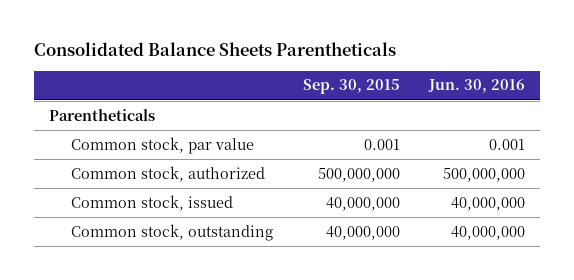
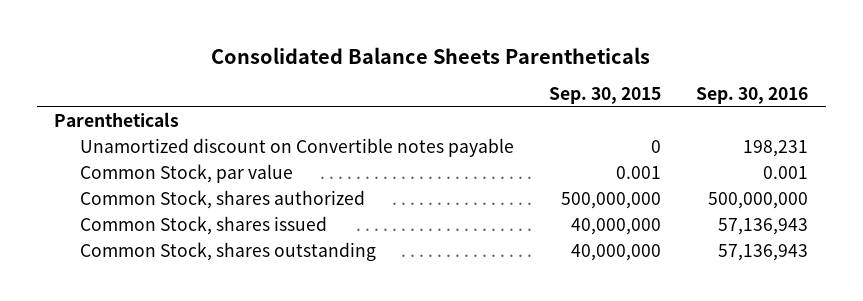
[428,79,526,94] Jun. 30, 2016 -> none
none -> [696,87,809,105] Sep. 30, 2016
none -> [79,138,514,158] Unamortized discount on Convertible notes payable
[71,136,255,154] Common stock, par value -> [79,164,293,184] Common Stock, par value
[71,165,266,182] Common stock, authorized -> [79,190,365,210] Common Stock, shares authorized
[71,194,234,211] Common stock, issued -> [79,216,327,236] Common Stock, shares issued
[71,223,274,241] Common stock, outstanding -> [79,242,376,262] Common Stock, shares outstanding

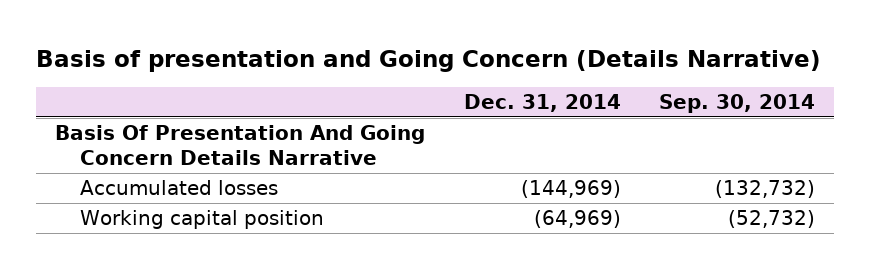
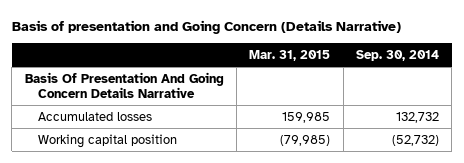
[463,94,621,113] Dec. 31, 2014 -> none
none -> [249,50,331,62] Mar. 31, 2015
[714,180,815,199] (132,732) -> [395,111,439,123] 132,732

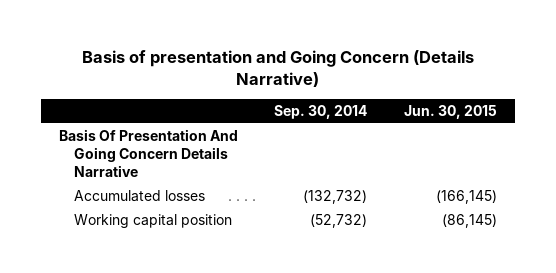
[249,50,331,62] Mar. 31, 2015 -> none
none -> [403,105,497,120] Jun. 30, 2015
[395,111,439,123] 132,732 -> [303,189,368,204] (132,732)

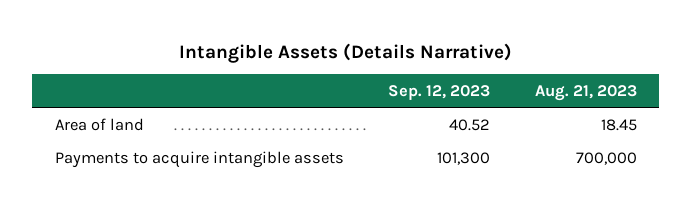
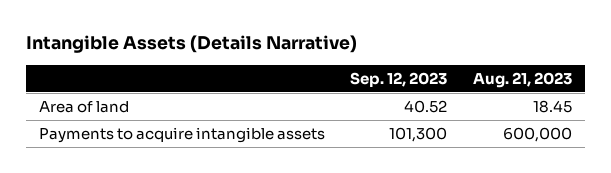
[575,151,637,165] 700,000 -> [502,127,572,143] 600,000

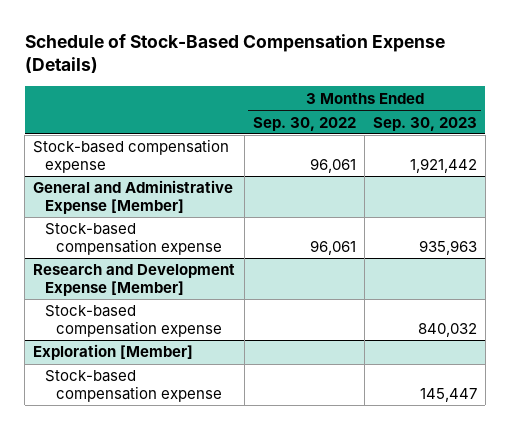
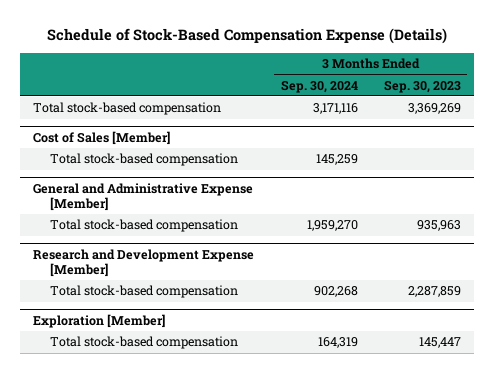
[252,116,356,131] Sep. 30, 2022 -> none
none -> [280,79,358,93] Sep. 30, 2024
[33,139,230,173] Stock-based compensation expense -> [33,102,222,116] Total stock-based compensation
[409,157,477,173] 1,921,442 -> [407,103,461,115] 3,369,269
none -> [33,130,171,145] Cost of Sales [Member]
none -> [50,153,239,167] Total stock-based compensation
[44,223,222,255] Stock-based compensation expense -> [50,219,239,233] Total stock-based compensation
[44,305,222,337] Stock-based compensation expense -> [50,285,239,299] Total stock-based compensation
[417,322,477,337] 840,032 -> [407,286,461,298] 2,287,859
[44,370,222,402] Stock-based compensation expense -> [50,336,239,350] Total stock-based compensation

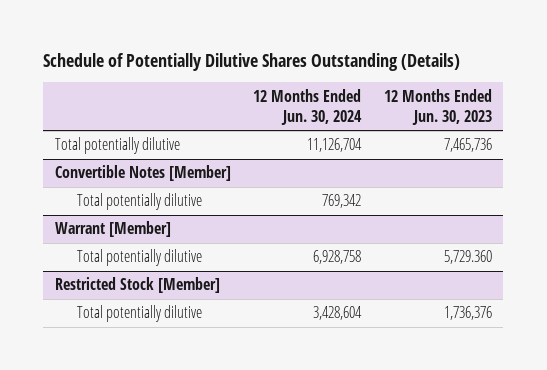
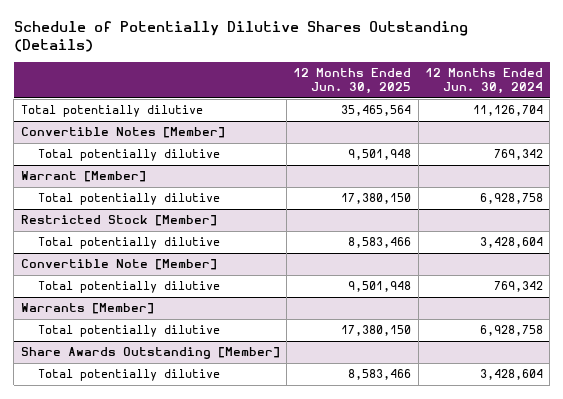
[383,88,492,125] 12 Months Ended Jun. 30, 2023 -> none
none -> [293,68,412,94] 12 Months Ended Jun. 30, 2025
none -> [20,259,217,271] Convertible Note [Member]
none -> [38,281,221,294] Total potentially dilutive
none -> [20,303,154,315] Warrants [Member]
none -> [38,325,221,338] Total potentially dilutive
none -> [20,347,280,360] Share Awards Outstanding [Member]
none -> [38,369,221,382] Total potentially dilutive

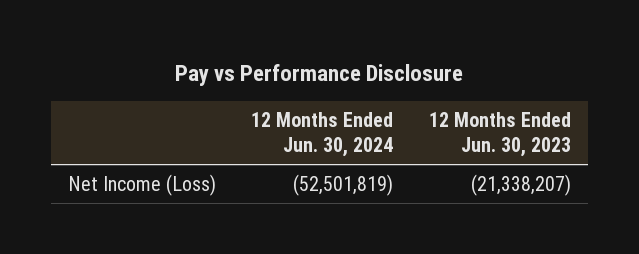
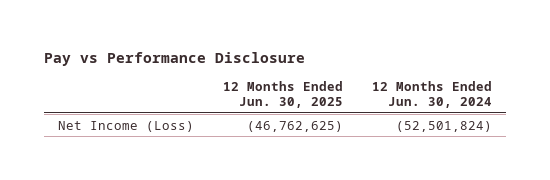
[428,112,571,158] 12 Months Ended Jun. 30, 2023 -> none
none -> [222,80,343,109] 12 Months Ended Jun. 30, 2025
[293,174,394,197] (52,501,819) -> [395,120,492,132] (52,501,824)

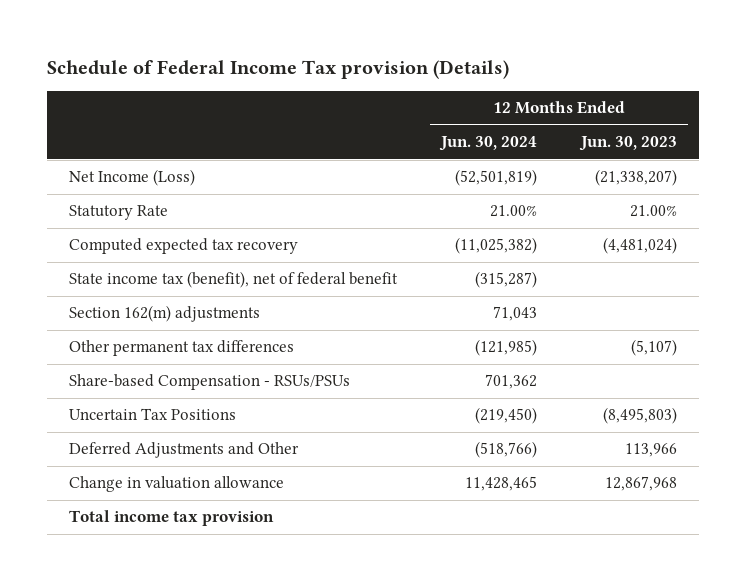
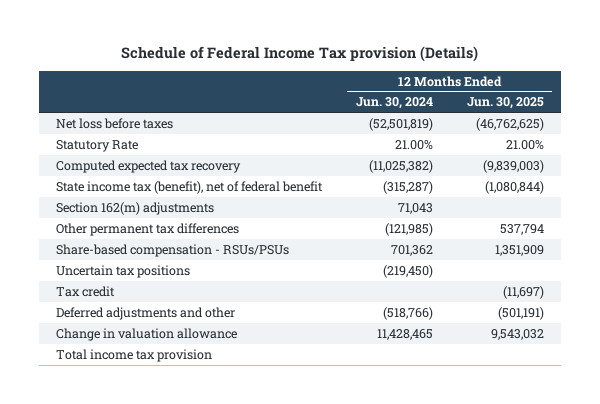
[578,136,677,152] Jun. 30, 2023 -> none
none -> [466,97,544,110] Jun. 30, 2025
[69,169,196,187] Net Income (Loss) -> [55,117,173,129] Net loss before taxes
[69,374,351,391] Share-based Compensation - RSUs/PSUs -> [55,243,289,257] Share-based compensation - RSUs/PSUs
[69,408,237,421] Uncertain Tax Positions -> [55,264,190,278] Uncertain tax positions
none -> [55,285,115,297] Tax credit
[69,442,300,459] Deferred Adjustments and Other -> [55,306,235,320] Deferred adjustments and other

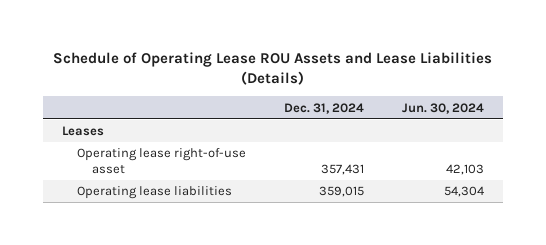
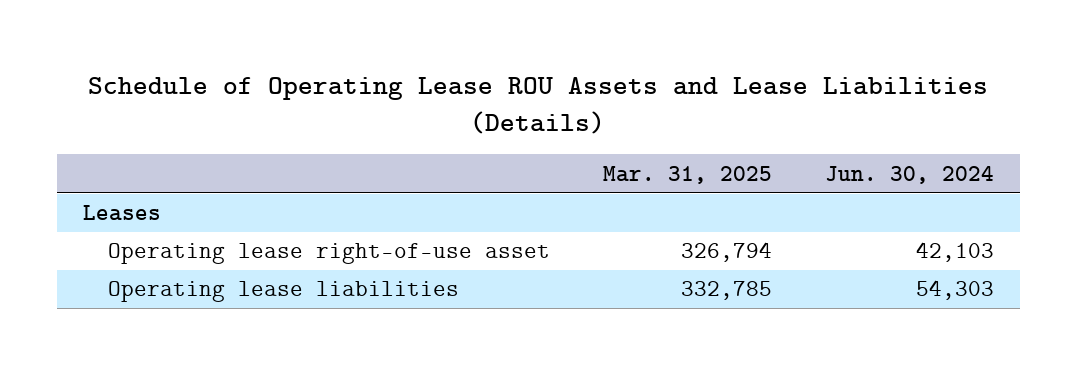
[283,102,364,114] Dec. 31, 2024 -> none
none -> [602,165,772,184] Mar. 31, 2025
[444,186,485,198] 54,304 -> [915,280,994,301] 54,303

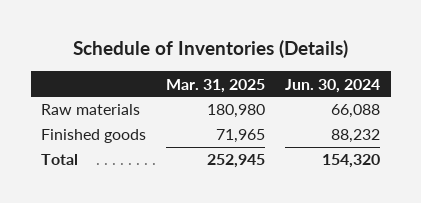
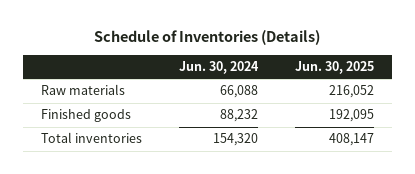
[166,78,266,93] Mar. 31, 2025 -> none
none -> [294,61,374,75] Jun. 30, 2025
[40,154,78,166] Total -> [40,132,142,144] Total inventories

